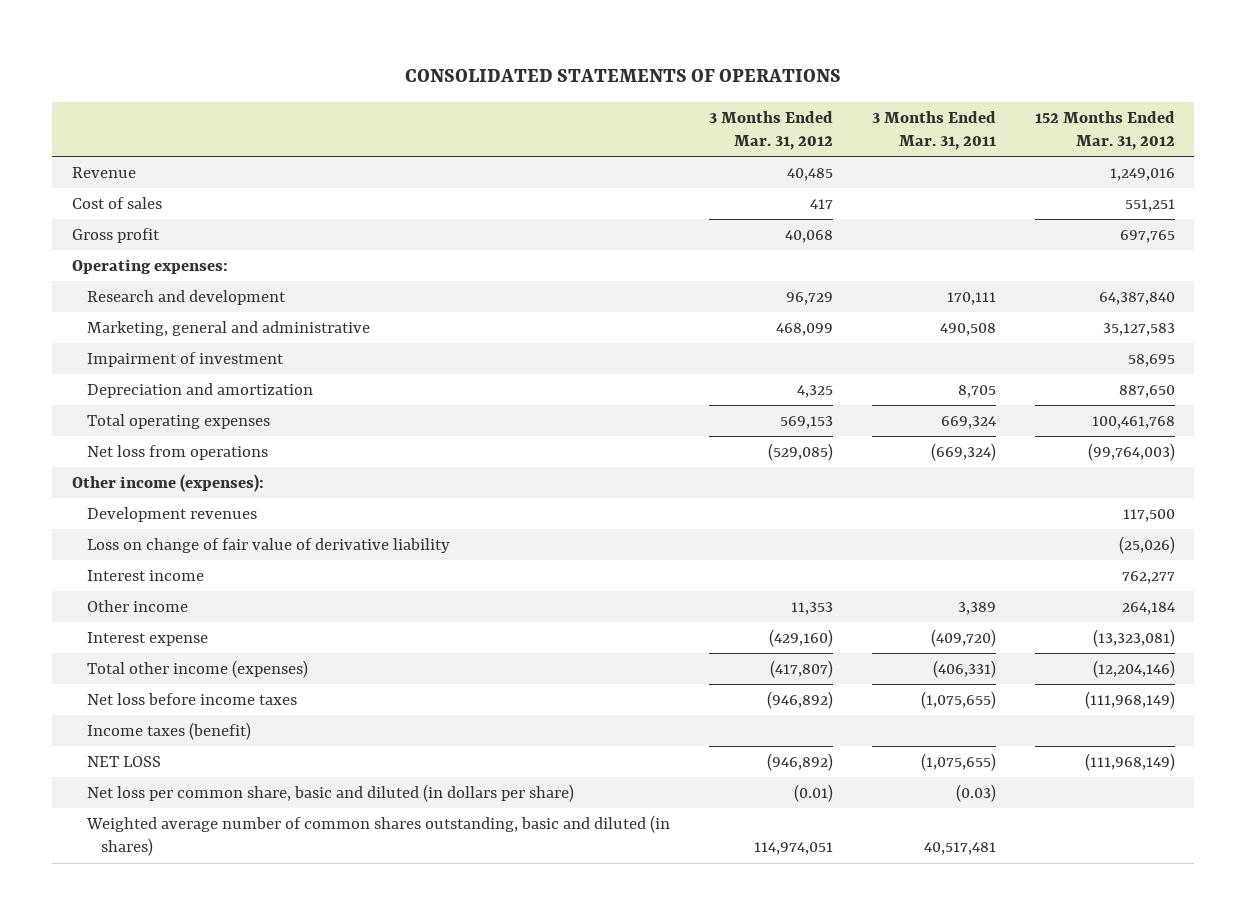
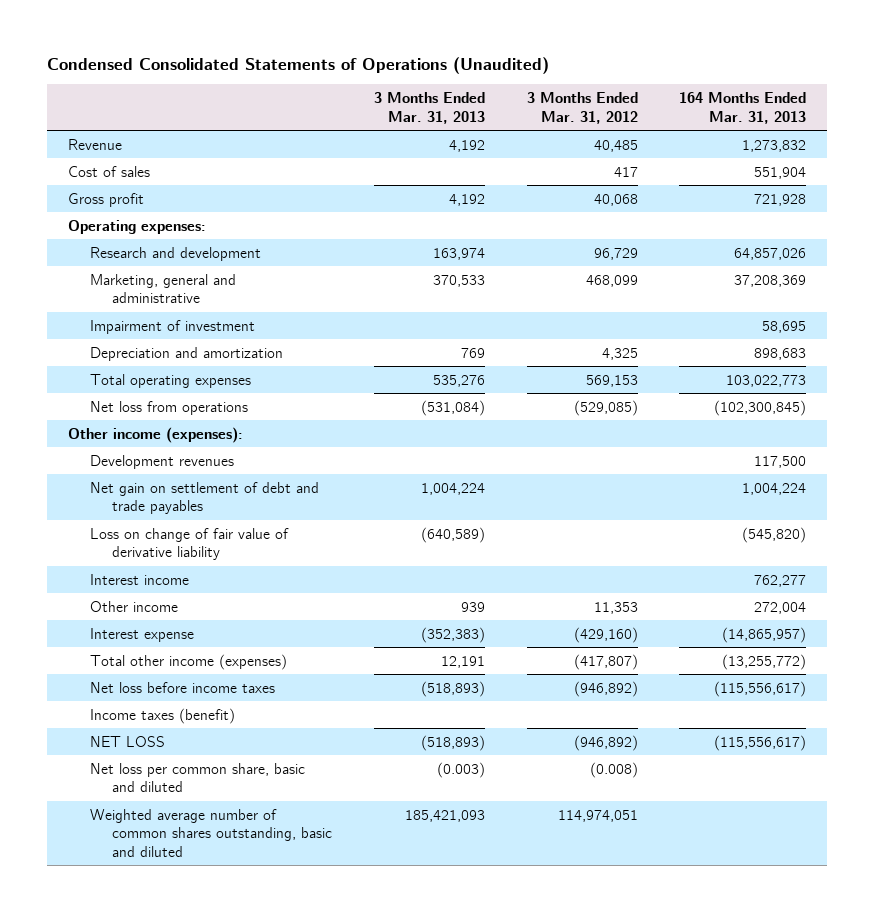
[405,69,842,83] CONSOLIDATED STATEMENTS OF OPERATIONS -> [47,56,550,74] Condensed Consolidated Statements of Operations (Unaudited)
[871,110,996,150] 3 Months Ended Mar. 31, 2011 -> none
[1034,110,1175,150] 152 Months Ended Mar. 31, 2012 -> none
none -> [374,92,486,124] 3 Months Ended Mar. 31, 2013
none -> [679,92,807,124] 164 Months Ended Mar. 31, 2013
none -> [90,481,320,515] Net gain on settlement of debt and trade payables
[86,784,574,803] Net loss per common share, basic and diluted (in dollars per share) -> [90,762,306,793] Net loss per common share, basic and diluted
[793,784,833,803] (0.01) -> [589,761,638,778] (0.008)
[85,815,670,857] Weighted average number of common shares outstanding, basic and diluted (in shares) -> [90,808,333,857] Weighted average number of common shares outstanding, basic and diluted

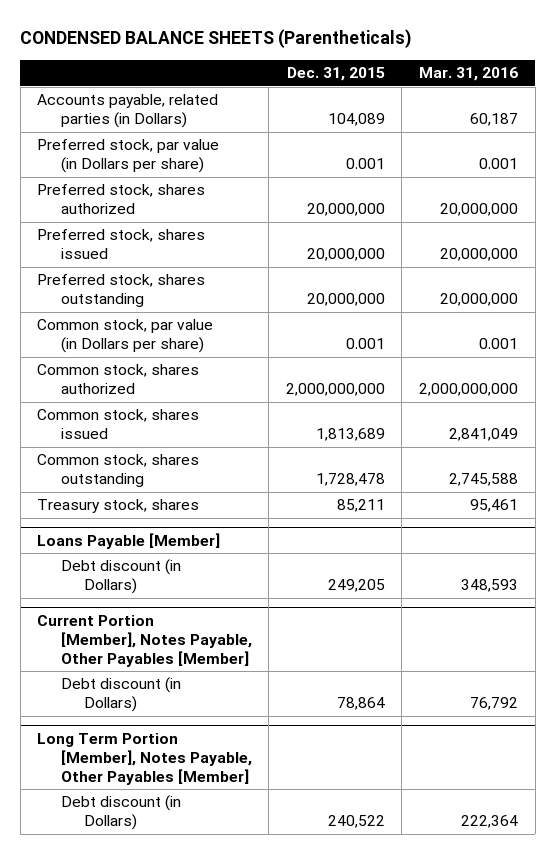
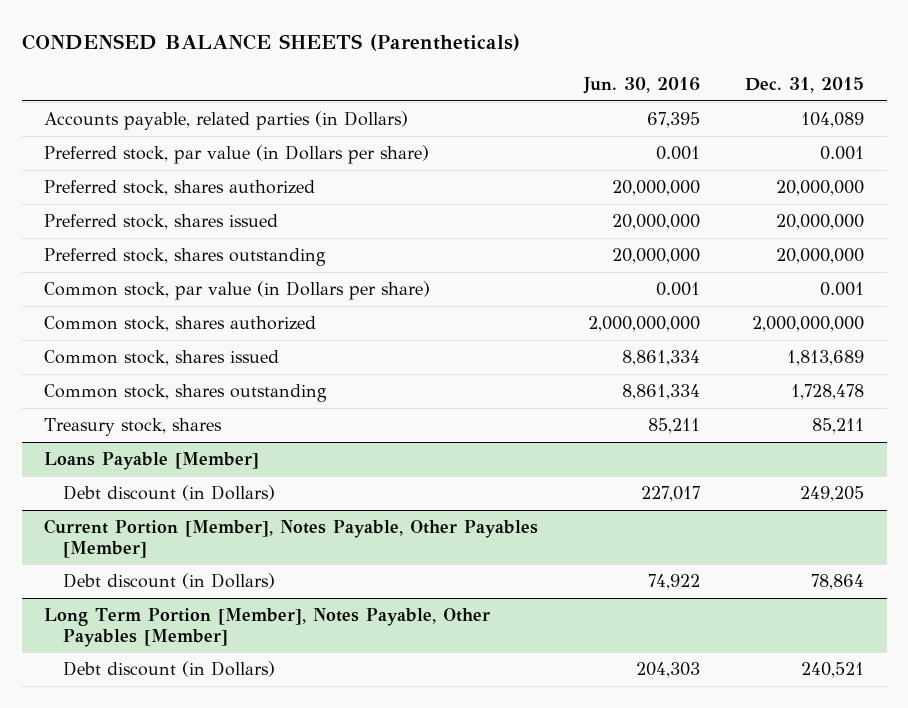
[419,67,519,82] Mar. 31, 2016 -> none
none -> [582,77,700,95] Jun. 30, 2016
[327,815,385,829] 240,522 -> [800,661,864,678] 240,521

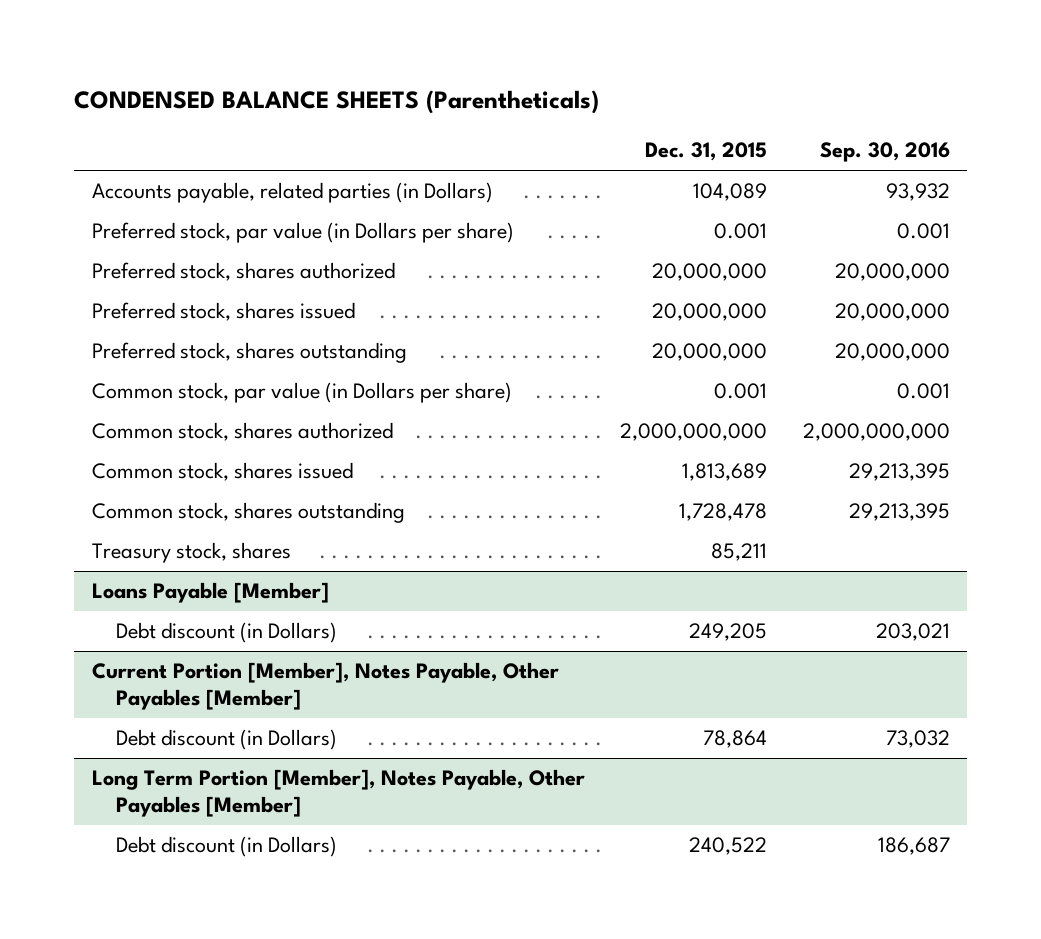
[582,77,700,95] Jun. 30, 2016 -> none
none -> [819,142,950,163] Sep. 30, 2016
[800,661,864,678] 240,521 -> [689,837,768,856] 240,522

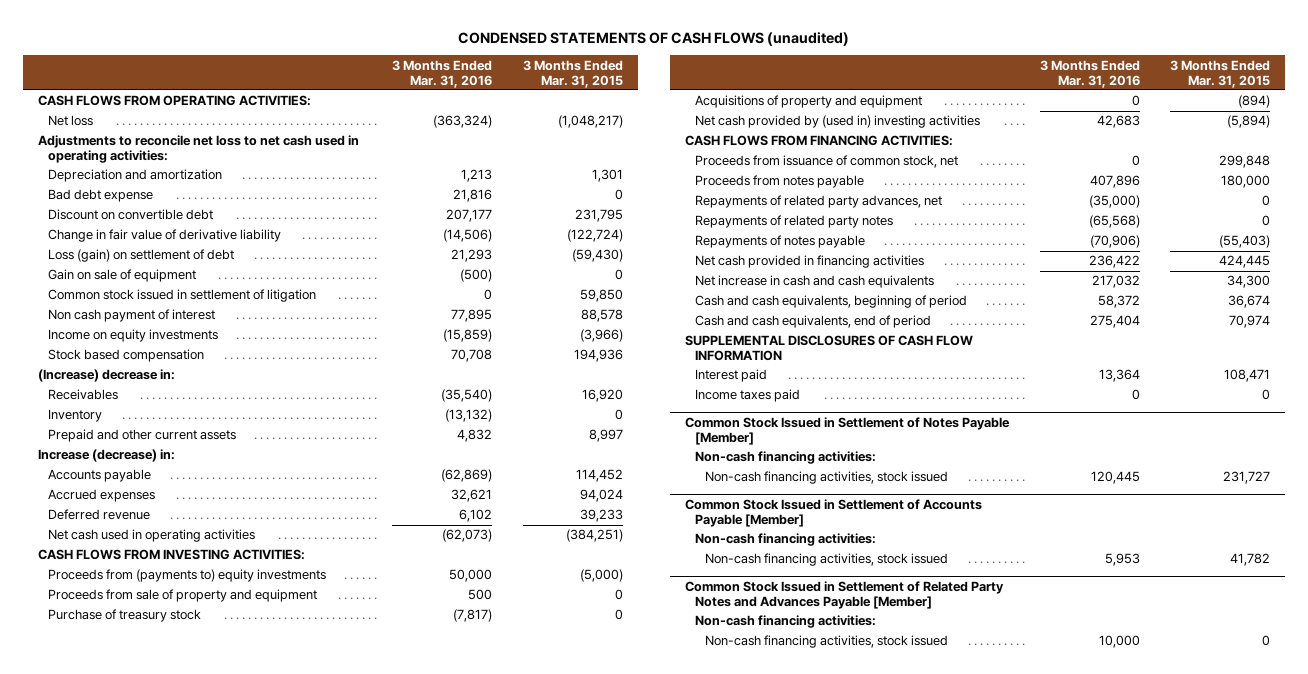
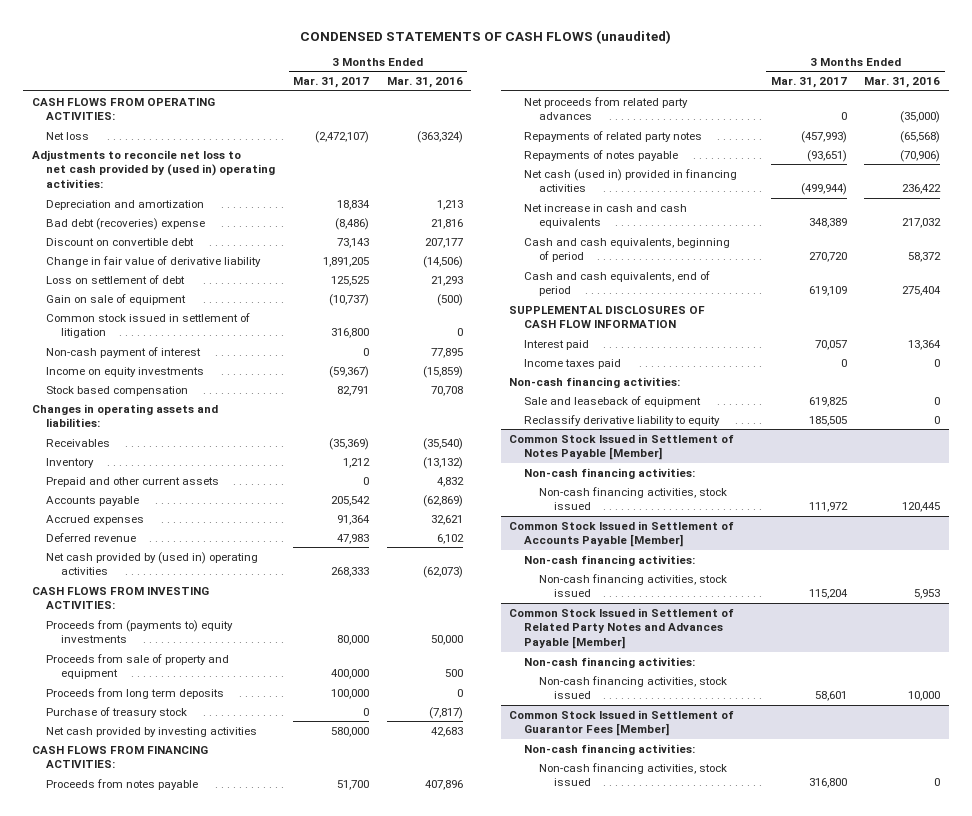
[522,59,623,88] 3 Months Ended Mar. 31, 2015 -> none
none -> [292,77,369,89] Mar. 31, 2017
[37,135,359,164] Adjustments to reconcile net loss to net cash used in operating activities: -> [31,149,276,189] Adjustments to reconcile net loss to net cash provided by (used in) operating activities:
[47,189,153,203] Bad debt expense -> [46,217,206,230] Bad debt (recoveries) expense
[47,249,234,263] Loss (gain) on settlement of debt -> [46,274,186,284] Loss on settlement of debt
[47,309,215,323] Non cash payment of interest -> [46,346,202,358] Non-cash payment of interest
[37,369,175,383] (Increase) decrease in: -> [31,403,218,428] Changes in operating assets and liabilities:
[37,449,175,463] Increase (decrease) in: -> none
[47,529,255,543] Net cash used in operating activities -> [46,551,259,576] Net cash provided by (used in) operating activities
none -> [46,687,225,699] Proceeds from long term deposits
[695,95,923,109] Acquisitions of property and equipment -> none
[695,115,981,129] Net cash provided by (used in) investing activities -> [46,726,258,737] Net cash provided by investing activities
[695,155,959,169] Proceeds from issuance of common stock, net -> none
[695,195,943,209] Repayments of related party advances, net -> [524,96,689,121] Net proceeds from related party advances
[695,255,925,269] Net cash provided in financing activities -> [524,168,738,193] Net cash (used in) provided in financing activities
none -> [509,376,681,388] Non-cash financing activities:
none -> [524,395,702,407] Sale and leaseback of equipment
none -> [524,414,721,426] Reclassify derivative liability to equity
none -> [509,709,735,737] Common Stock Issued in Settlement of Guarantor Fees [Member]
none -> [524,743,696,755] Non-cash financing activities:
none -> [538,762,727,787] Non-cash financing activities, stock issued

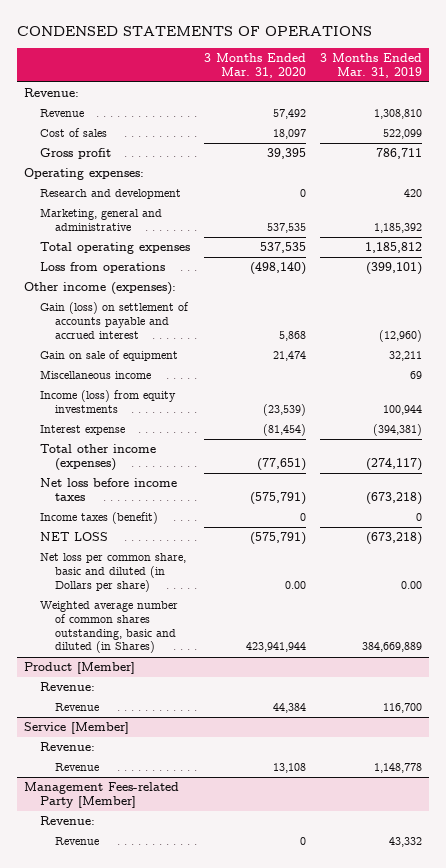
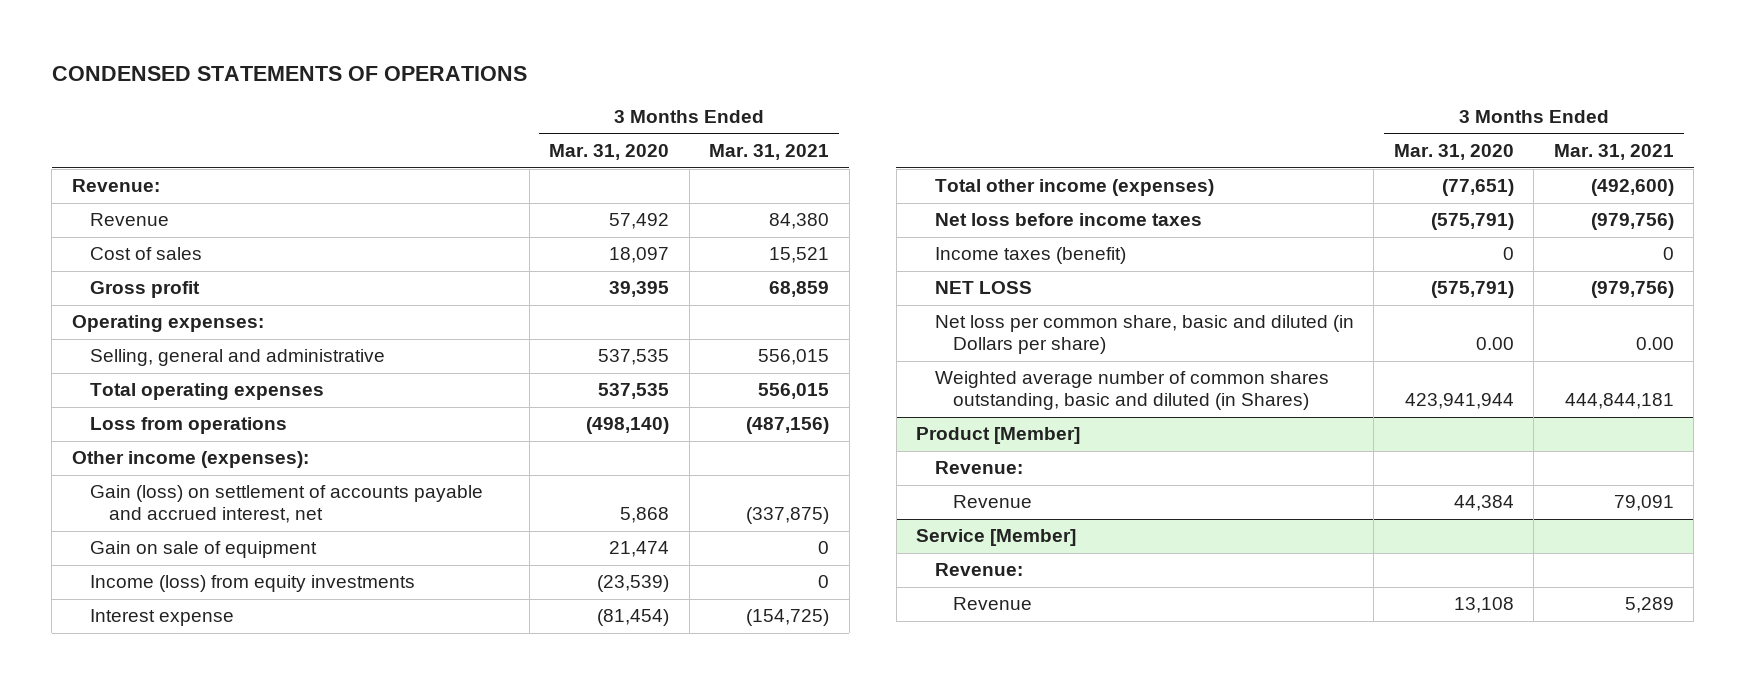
[319,52,422,78] 3 Months Ended Mar. 31, 2019 -> none
none -> [709,144,830,161] Mar. 31, 2021
[39,189,181,200] Research and development -> none
[39,208,162,231] Marketing, general and administrative -> [90,349,386,367] Selling, general and administrative
[39,302,189,339] Gain (loss) on settlement of accounts payable and accrued interest -> [90,485,484,524] Gain (loss) on settlement of accounts payable and accrued interest, net
[39,370,151,380] Miscellaneous income -> none
[24,782,180,808] Management Fees-related Party [Member] -> none
[39,816,95,826] Revenue: -> none
[54,837,99,846] Revenue -> none

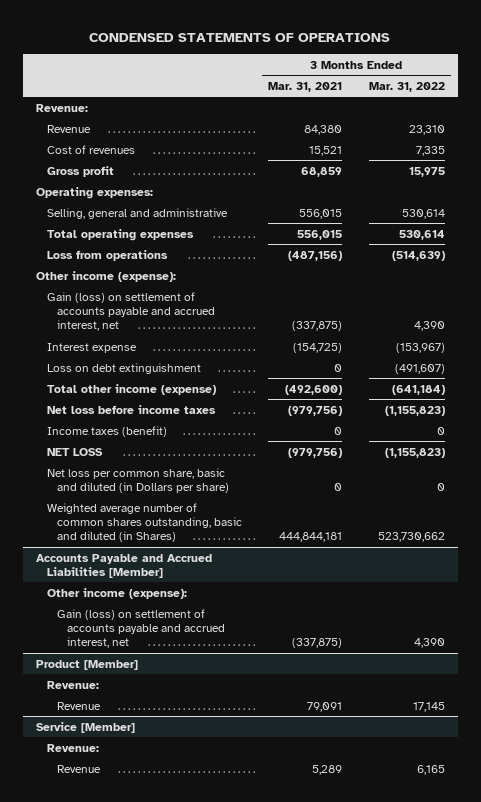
[549,144,670,161] Mar. 31, 2020 -> none
none -> [368,81,445,92] Mar. 31, 2022
[90,247,203,261] Cost of sales -> [46,144,135,154] Cost of revenues
[71,451,309,469] Other income (expenses): -> [36,270,177,282] Other income (expense):
[90,541,318,559] Gain on sale of equipment -> none
[90,575,416,593] Income (loss) from equity investments -> none
none -> [46,362,201,374] Loss on debt extinguishment
[934,179,1214,197] Total other income (expenses) -> [46,383,216,395] Total other income (expense)
[1635,337,1674,351] 0.00 -> [334,482,343,491] 0
none -> [36,553,213,578] Accounts Payable and Accrued Liabilities [Member]
none -> [46,587,187,599] Other income (expense):
none -> [57,608,226,649] Gain (loss) on settlement of accounts payable and accrued interest, net

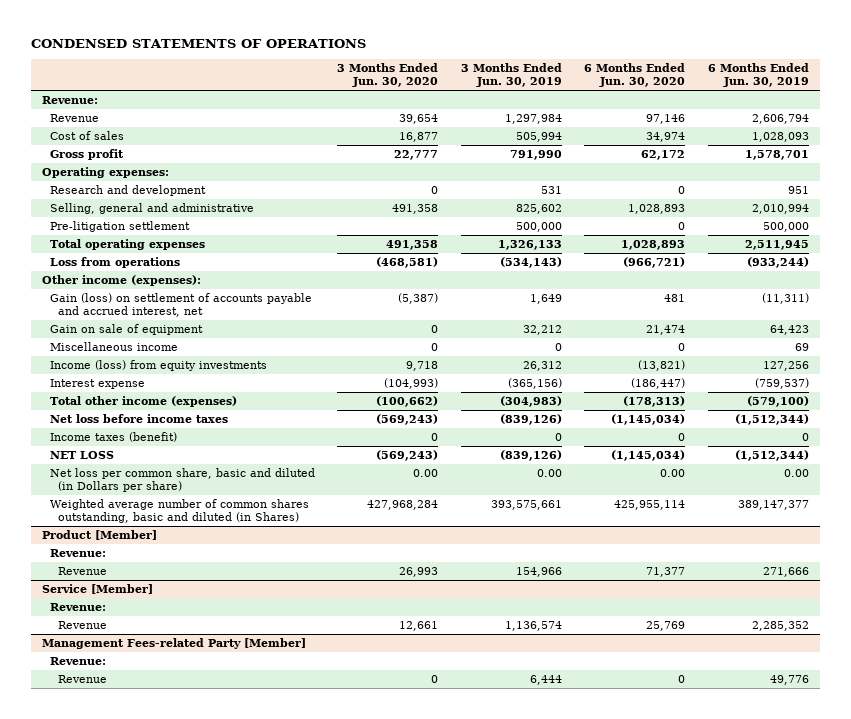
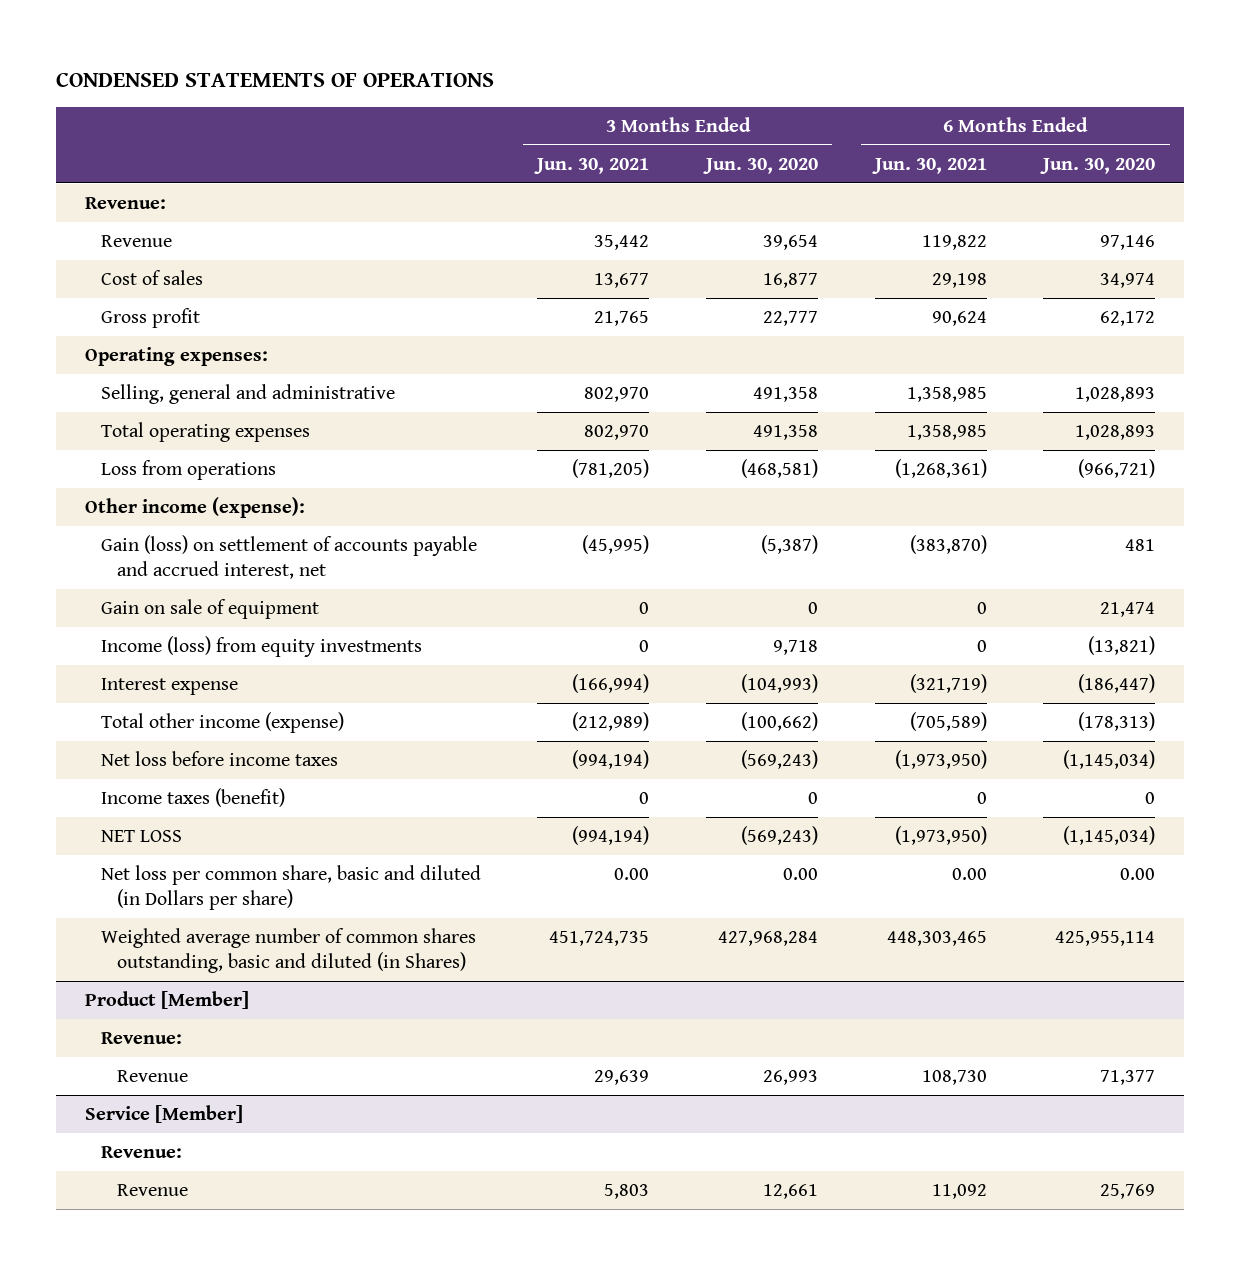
[460,62,562,88] 3 Months Ended Jun. 30, 2019 -> none
[708,62,810,88] 6 Months Ended Jun. 30, 2019 -> none
none -> [534,158,650,175] Jun. 30, 2021
none -> [871,158,987,175] Jun. 30, 2021
[49,185,206,197] Research and development -> none
[49,221,190,233] Pre-litigation settlement -> none
[42,275,202,287] Other income (expenses): -> [84,497,305,519] Other income (expense):
[49,342,178,352] Miscellaneous income -> none
[49,396,237,408] Total other income (expenses) -> [100,712,344,734] Total other income (expense)
[42,638,307,650] Management Fees-related Party [Member] -> none
[49,657,106,666] Revenue: -> none
[57,675,107,684] Revenue -> none

